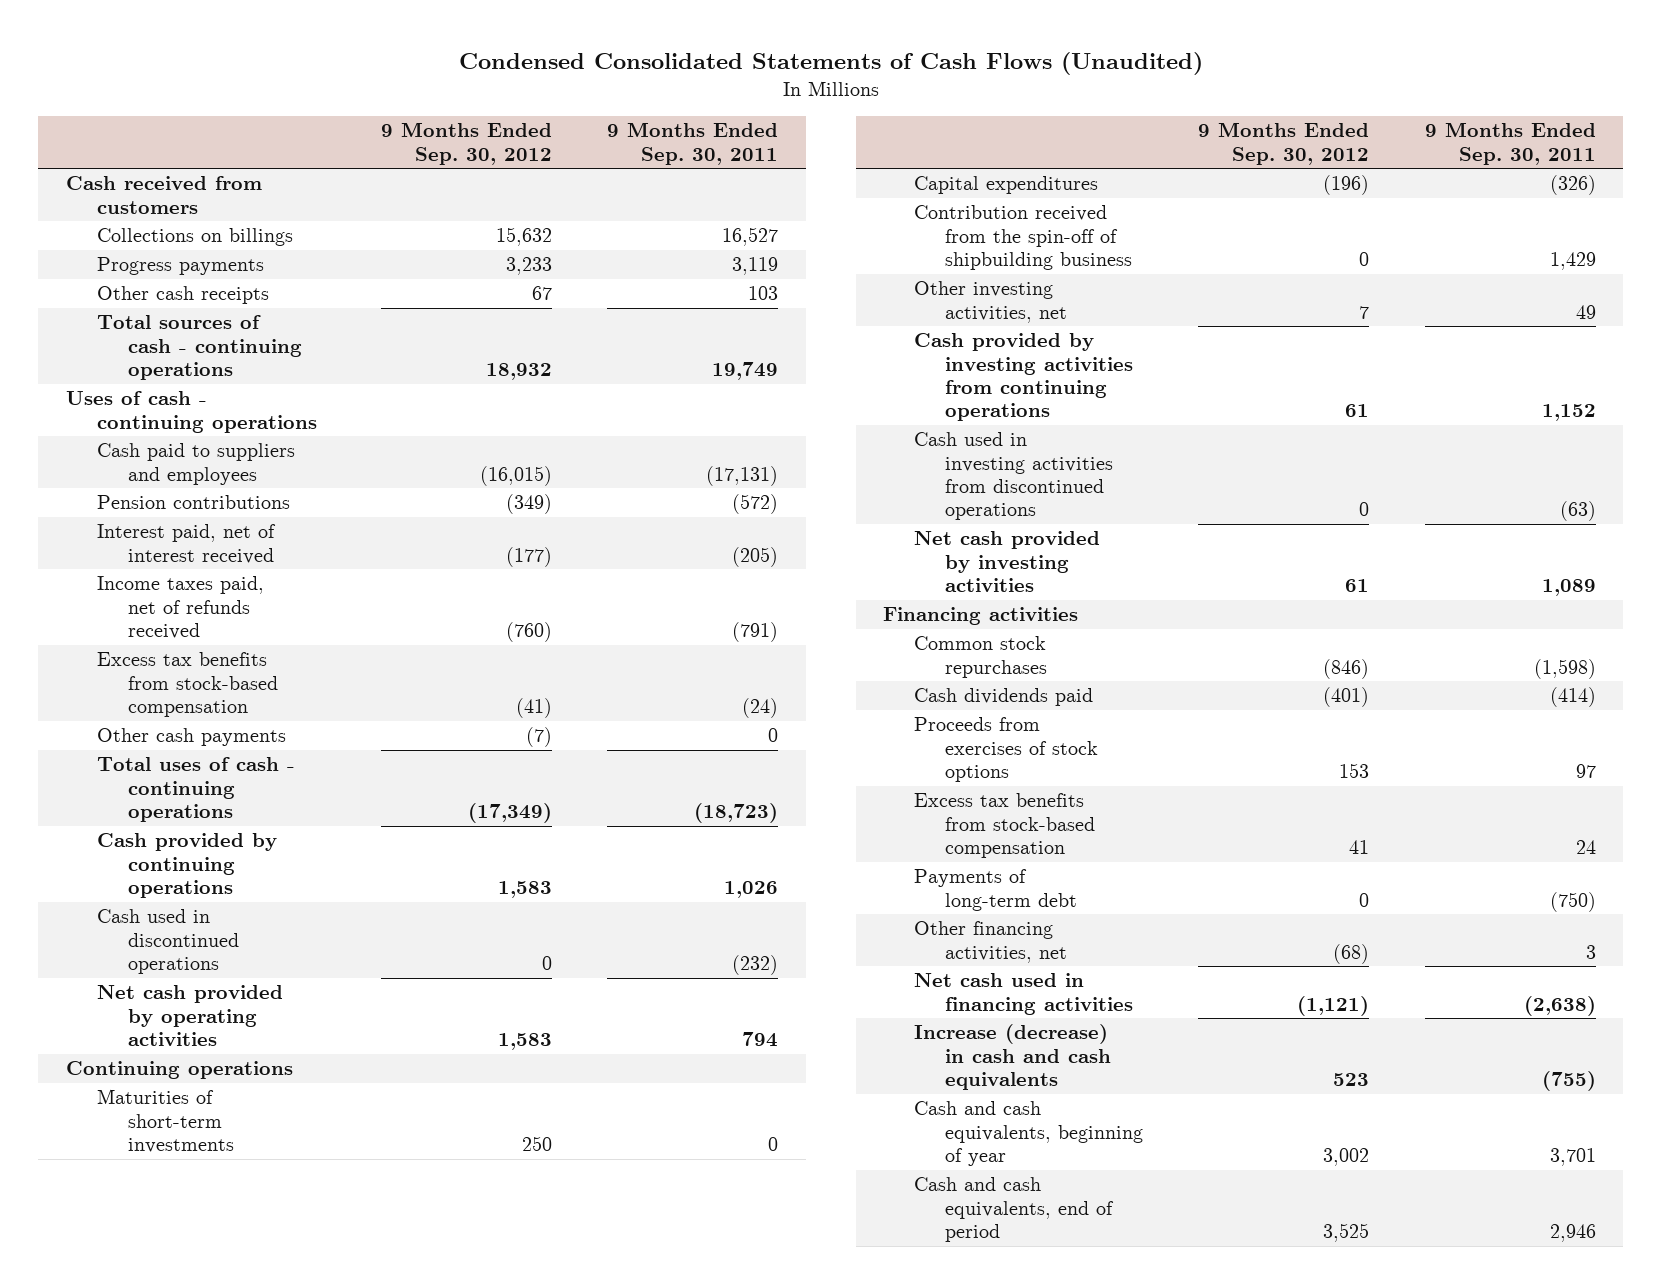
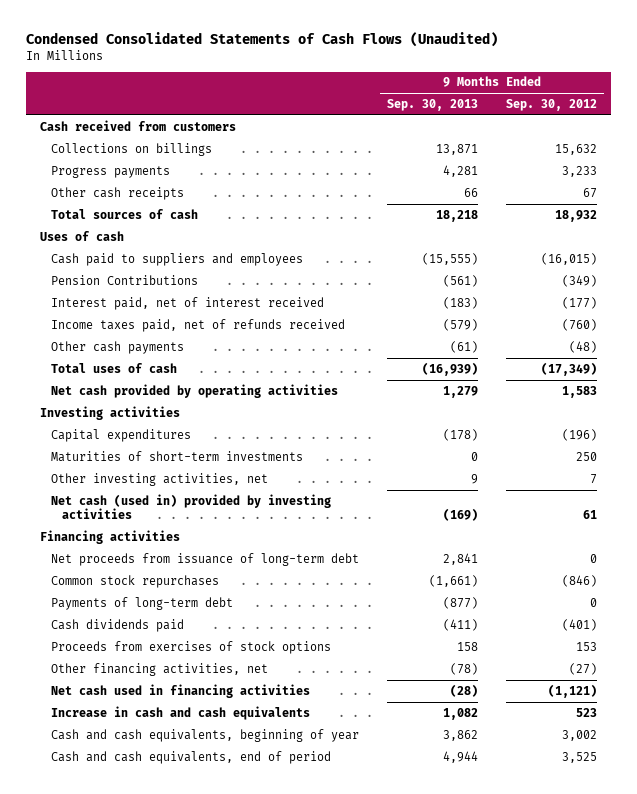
[607,122,779,165] 9 Months Ended Sep. 30, 2011 -> none
none -> [387,98,479,111] Sep. 30, 2013
[96,315,302,380] Total sources of cash - continuing operations -> [51,208,199,219] Total sources of cash
[66,391,317,433] Uses of cash - continuing operations -> [40,230,125,241] Uses of cash
[96,495,290,510] Pension contributions -> [51,274,199,285] Pension Contributions
[96,652,278,717] Excess tax benefits from stock-based compensation -> none
[96,833,277,898] Cash provided by continuing operations -> none
[96,909,239,974] Cash used in discontinued operations -> none
[526,727,553,748] (7) -> [569,340,598,353] (48)
[96,757,295,822] Total uses of cash - continuing operations -> [51,362,178,373] Total uses of cash
[66,1061,294,1080] Continuing operations -> none
none -> [40,405,181,420] Investing activities
[914,205,1133,270] Contribution received from the spin-off of shipbuilding business -> none
[96,1089,234,1153] Maturities of short-term investments -> [51,450,304,462] Maturities of short-term investments
[914,432,1114,521] Cash used in investing activities from discontinued operations -> none
[914,531,1101,592] Net cash provided by investing activities -> none
[914,333,1134,422] Cash provided by investing activities from continuing operations -> [51,493,332,520] Net cash (used in) provided by investing activities
none -> [51,552,360,566] Net proceeds from issuance of long-term debt
[914,869,1078,911] Payments of long-term debt -> [51,596,234,610] Payments of long-term debt
[914,793,1096,858] Excess tax benefits from stock-based compensation -> none
[1333,943,1370,964] (68) -> [569,662,598,675] (27)
[914,1024,1112,1090] Increase (decrease) in cash and cash equivalents -> [51,705,311,720] Increase in cash and cash equivalents

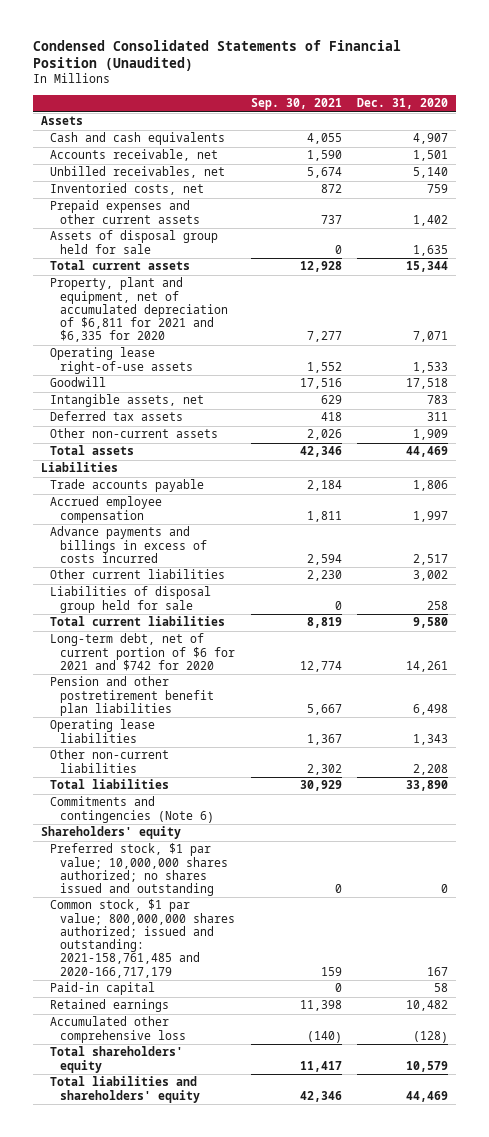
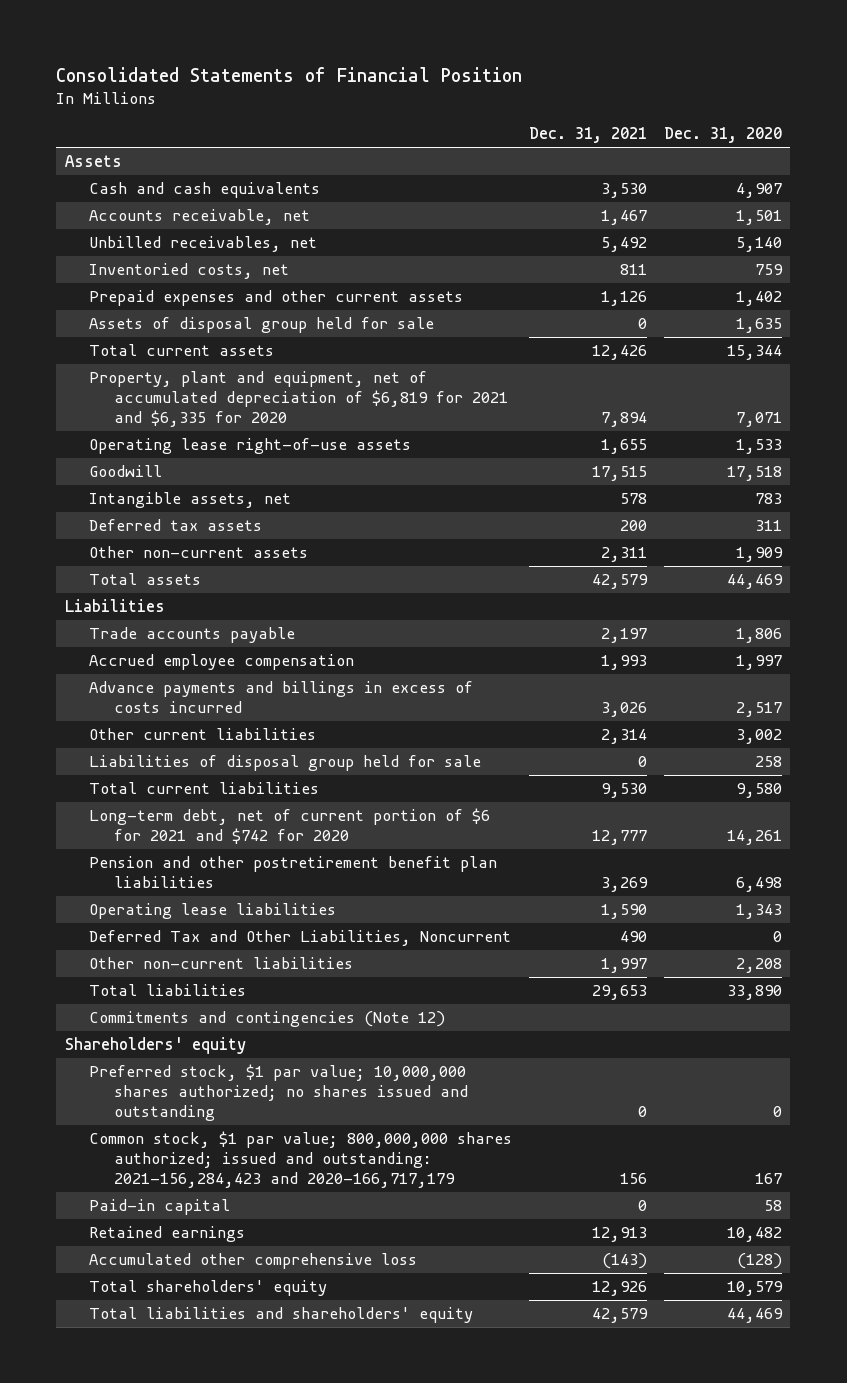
[33,39,402,72] Condensed Consolidated Statements of Financial Position (Unaudited) -> [56,66,523,82] Consolidated Statements of Financial Position
[250,98,342,111] Sep. 30, 2021 -> none
none -> [529,127,648,144] Dec. 31, 2021
[50,277,228,343] Property, plant and equipment, net of accumulated depreciation of $6,811 for 2021 and $6,335 for 2020 -> [89,371,508,427] Property, plant and equipment, net of accumulated depreciation of $6,819 for 2021 and $6,335 for 2020
none -> [89,930,512,947] Deferred Tax and Other Liabilities, Noncurrent
[50,796,214,823] Commitments and contingencies (Note 6) -> [89,1011,446,1028] Commitments and contingencies (Note 12)
[50,899,235,978] Common stock, $1 par value; 800,000,000 shares authorized; issued and outstanding: 2021-158,761,485 and 2020-166,717,179 -> [89,1131,513,1188] Common stock, $1 par value; 800,000,000 shares authorized; issued and outstanding: 2021-156,284,423 and 2020-166,717,179

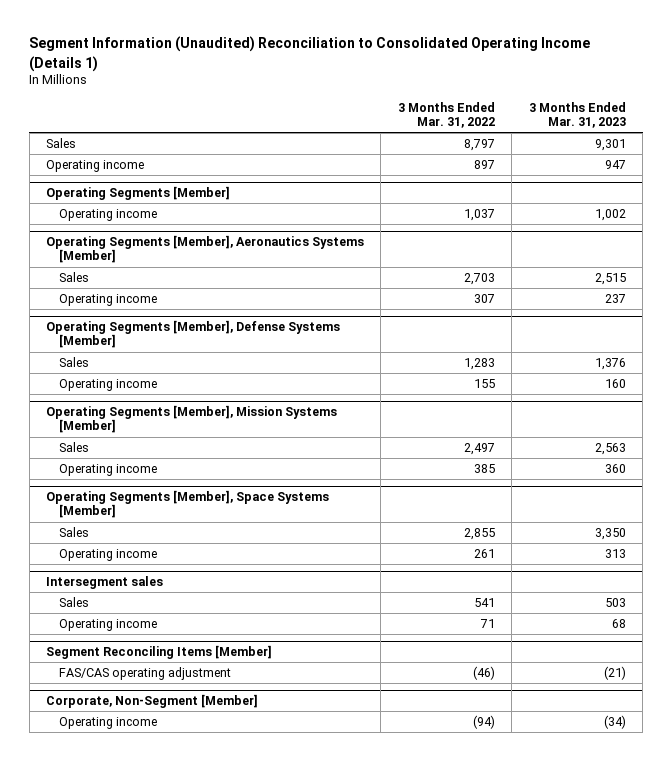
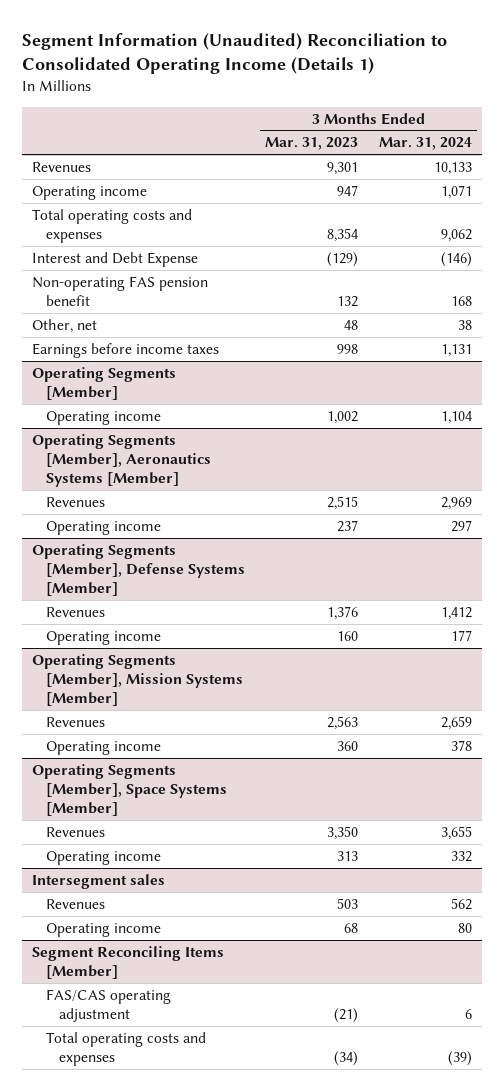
[397,101,495,129] 3 Months Ended Mar. 31, 2022 -> none
none -> [379,137,473,151] Mar. 31, 2024
[46,138,77,149] Sales -> [32,161,92,172] Revenues
none -> [32,208,193,244] Total operating costs and expenses
none -> [32,251,199,267] Interest and Debt Expense
none -> [32,275,209,307] Non-operating FAS pension benefit
none -> [32,318,98,333] Other, net
none -> [32,342,220,358] Earnings before income taxes
[59,272,90,283] Sales -> [45,496,105,507] Revenues
[59,357,90,368] Sales -> [45,606,105,617] Revenues
[59,442,90,453] Sales -> [45,716,105,727] Revenues
[59,527,90,538] Sales -> [45,826,105,837] Revenues
[59,597,90,608] Sales -> [45,898,105,909] Revenues
[46,694,259,709] Corporate, Non-Segment [Member] -> none
[59,717,158,730] Operating income -> none
none -> [45,1031,206,1067] Total operating costs and expenses

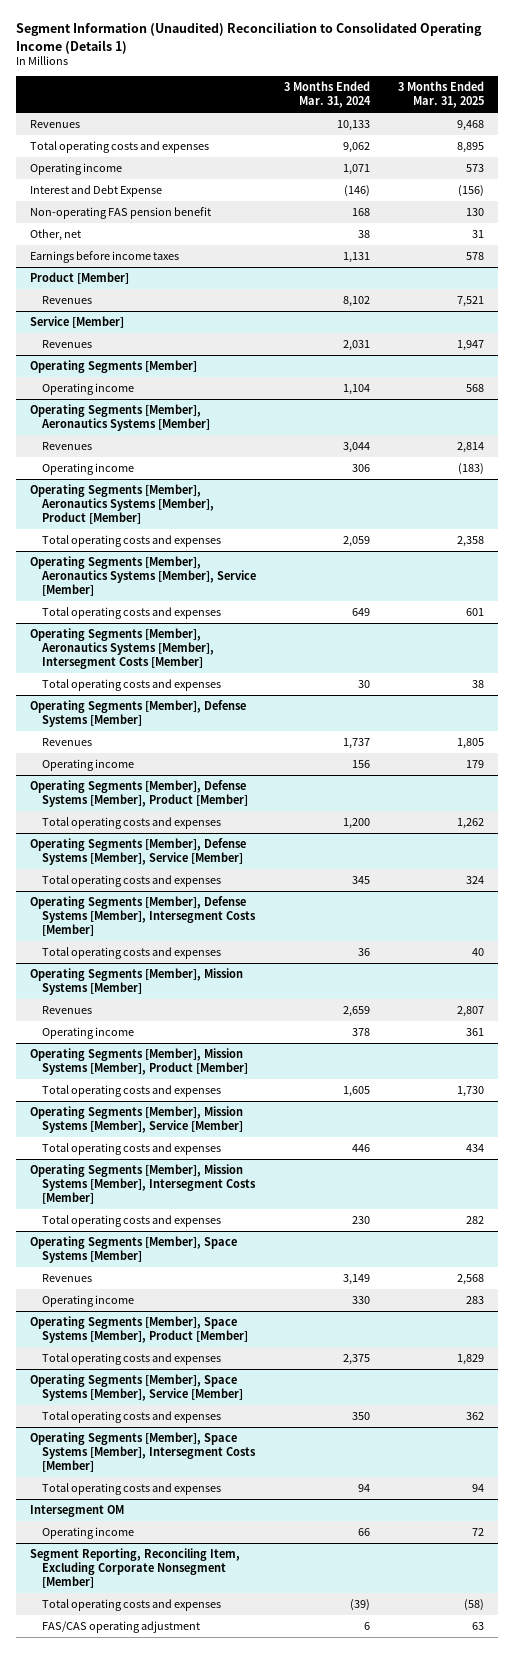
[265,137,359,151] Mar. 31, 2023 -> none
none -> [398,81,485,109] 3 Months Ended Mar. 31, 2025
[32,185,148,200] Operating income -> [30,162,123,175] Operating income
none -> [30,271,130,284] Product [Member]
none -> [42,295,93,304] Revenues
none -> [30,315,125,328] Service [Member]
none -> [42,339,93,348] Revenues
[441,496,473,510] 2,969 -> [343,441,371,453] 3,044
[451,519,473,532] 297 -> [352,463,371,472] 306
none -> [30,483,215,524] Operating Segments [Member], Aeronautics Systems [Member], Product [Member]
none -> [42,534,222,547] Total operating costs and expenses
none -> [30,555,257,596] Operating Segments [Member], Aeronautics Systems [Member], Service [Member]
none -> [42,606,222,619] Total operating costs and expenses
none -> [30,627,215,669] Operating Segments [Member], Aeronautics Systems [Member], Intersegment Costs [Member]
none -> [42,678,222,691] Total operating costs and expenses
[441,606,473,620] 1,412 -> [343,737,371,749] 1,737
[451,629,473,641] 177 -> [352,759,371,768] 156
none -> [30,779,249,807] Operating Segments [Member], Defense Systems [Member], Product [Member]
none -> [42,816,222,829] Total operating costs and expenses
none -> [30,837,247,865] Operating Segments [Member], Defense Systems [Member], Service [Member]
none -> [42,874,222,887] Total operating costs and expenses
none -> [30,895,257,936] Operating Segments [Member], Defense Systems [Member], Intersegment Costs [Member]
none -> [42,946,222,959] Total operating costs and expenses
none -> [30,1047,249,1075] Operating Segments [Member], Mission Systems [Member], Product [Member]
none -> [42,1084,222,1097] Total operating costs and expenses
none -> [30,1105,244,1133] Operating Segments [Member], Mission Systems [Member], Service [Member]
none -> [42,1142,222,1155] Total operating costs and expenses
none -> [30,1163,257,1204] Operating Segments [Member], Mission Systems [Member], Intersegment Costs [Member]
none -> [42,1214,222,1227] Total operating costs and expenses
[45,898,105,909] Revenues -> none
[45,988,171,1023] FAS/CAS operating adjustment -> none
[441,825,473,840] 3,655 -> [343,1273,371,1285] 3,149
[451,850,473,862] 332 -> [352,1295,371,1304] 330
none -> [30,1315,249,1343] Operating Segments [Member], Space Systems [Member], Product [Member]
none -> [42,1352,222,1365] Total operating costs and expenses
none -> [30,1373,244,1401] Operating Segments [Member], Space Systems [Member], Service [Member]
none -> [42,1410,222,1423] Total operating costs and expenses
none -> [30,1431,257,1472] Operating Segments [Member], Space Systems [Member], Intersegment Costs [Member]
none -> [42,1482,222,1495] Total operating costs and expenses
[32,873,166,889] Intersegment sales -> [30,1504,125,1517] Intersegment OM
[458,922,473,933] 80 -> [358,1527,371,1536] 66
[32,945,225,980] Segment Reconciling Items [Member] -> [30,1547,241,1588] Segment Reporting, Reconciling Item, Excluding Corporate Nonsegment [Member]
none -> [42,1620,201,1633] FAS/CAS operating adjustment

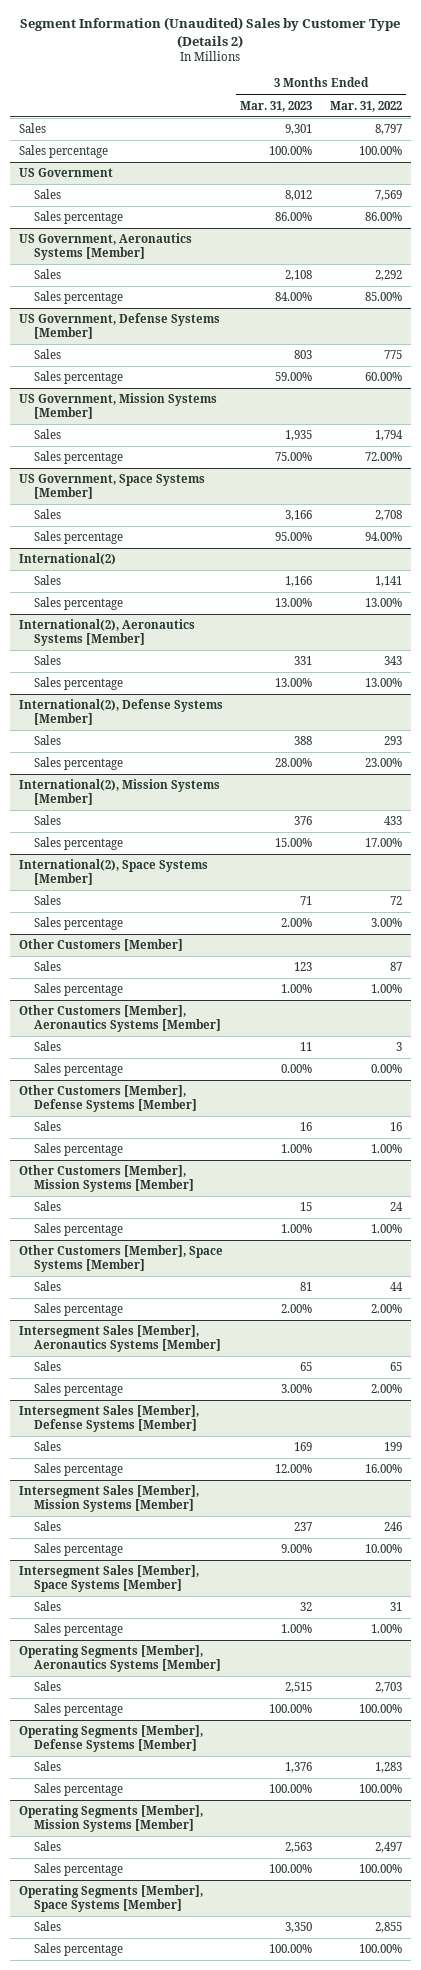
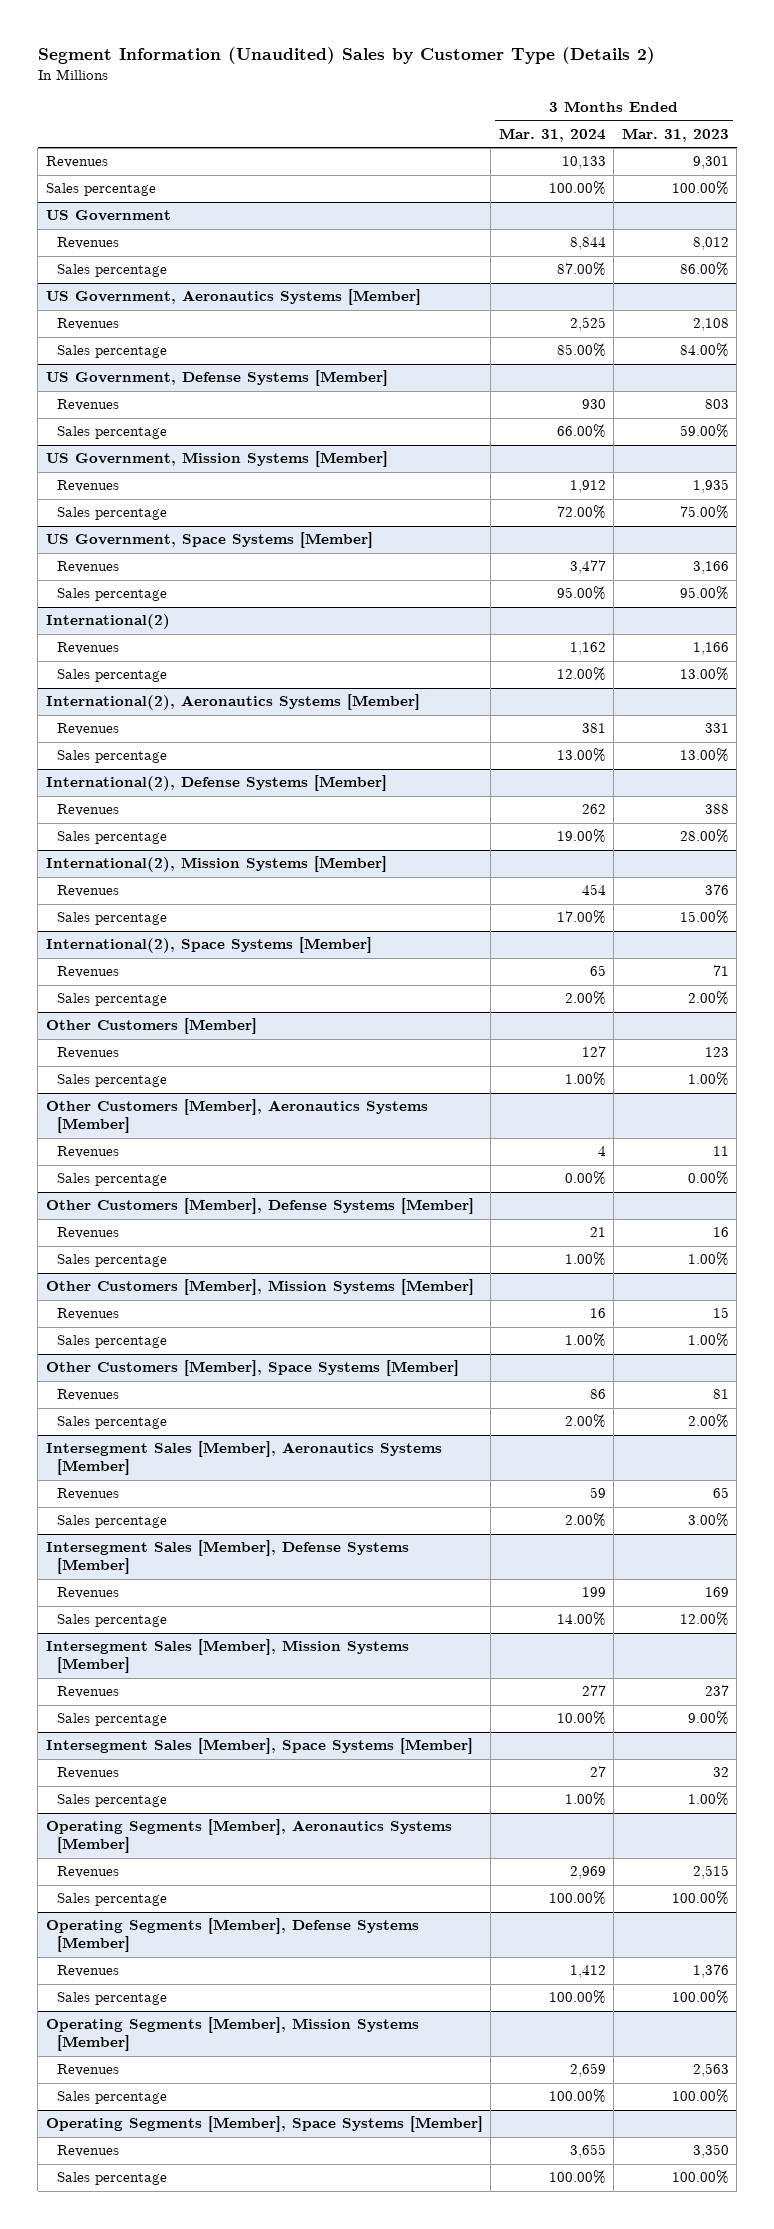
[329,100,402,112] Mar. 31, 2022 -> none
none -> [498,128,606,143] Mar. 31, 2024
[19,123,47,134] Sales -> [45,156,108,169] Revenues
[33,189,61,200] Sales -> [56,237,119,250] Revenues
[33,269,61,280] Sales -> [56,318,119,331] Revenues
[33,349,61,360] Sales -> [56,399,119,412] Revenues
[33,429,61,440] Sales -> [56,480,119,493] Revenues
[33,509,61,520] Sales -> [56,561,119,574] Revenues
[33,575,61,586] Sales -> [56,642,119,655] Revenues
[33,655,61,666] Sales -> [56,723,119,736] Revenues
[33,735,61,746] Sales -> [56,804,119,817] Revenues
[33,815,61,826] Sales -> [56,885,119,898] Revenues
[33,895,61,906] Sales -> [56,966,119,979] Revenues
[33,961,61,972] Sales -> [56,1047,119,1060] Revenues
[33,1041,61,1052] Sales -> [56,1146,119,1159] Revenues
[33,1121,61,1132] Sales -> [56,1227,119,1240] Revenues
[33,1201,61,1212] Sales -> [56,1308,119,1321] Revenues
[33,1281,61,1292] Sales -> [56,1389,119,1402] Revenues
[33,1361,61,1372] Sales -> [56,1488,119,1501] Revenues
[33,1441,61,1452] Sales -> [56,1587,119,1600] Revenues
[33,1521,61,1532] Sales -> [56,1686,119,1699] Revenues
[33,1601,61,1612] Sales -> [56,1767,119,1780] Revenues
[33,1681,61,1692] Sales -> [56,1866,119,1879] Revenues
[33,1761,61,1772] Sales -> [56,1965,119,1978] Revenues
[33,1841,61,1852] Sales -> [56,2064,119,2077] Revenues
[33,1921,61,1932] Sales -> [56,2145,119,2158] Revenues

